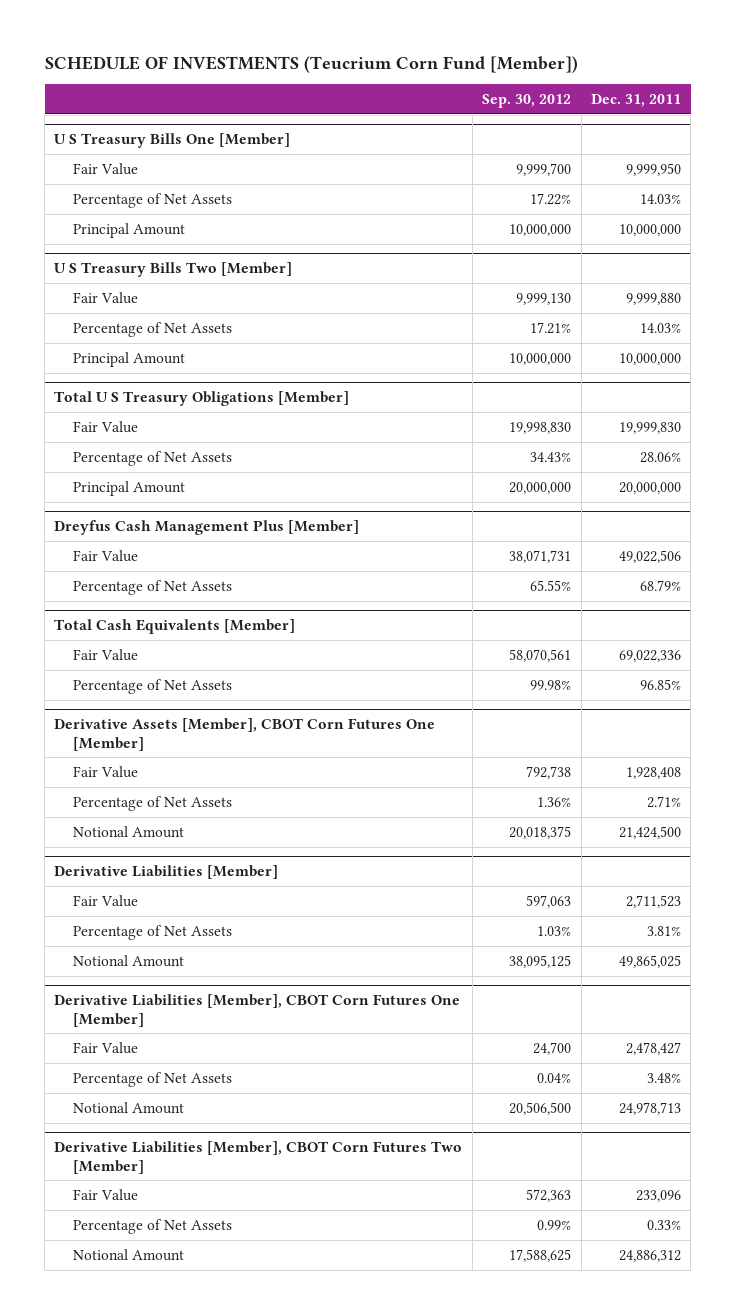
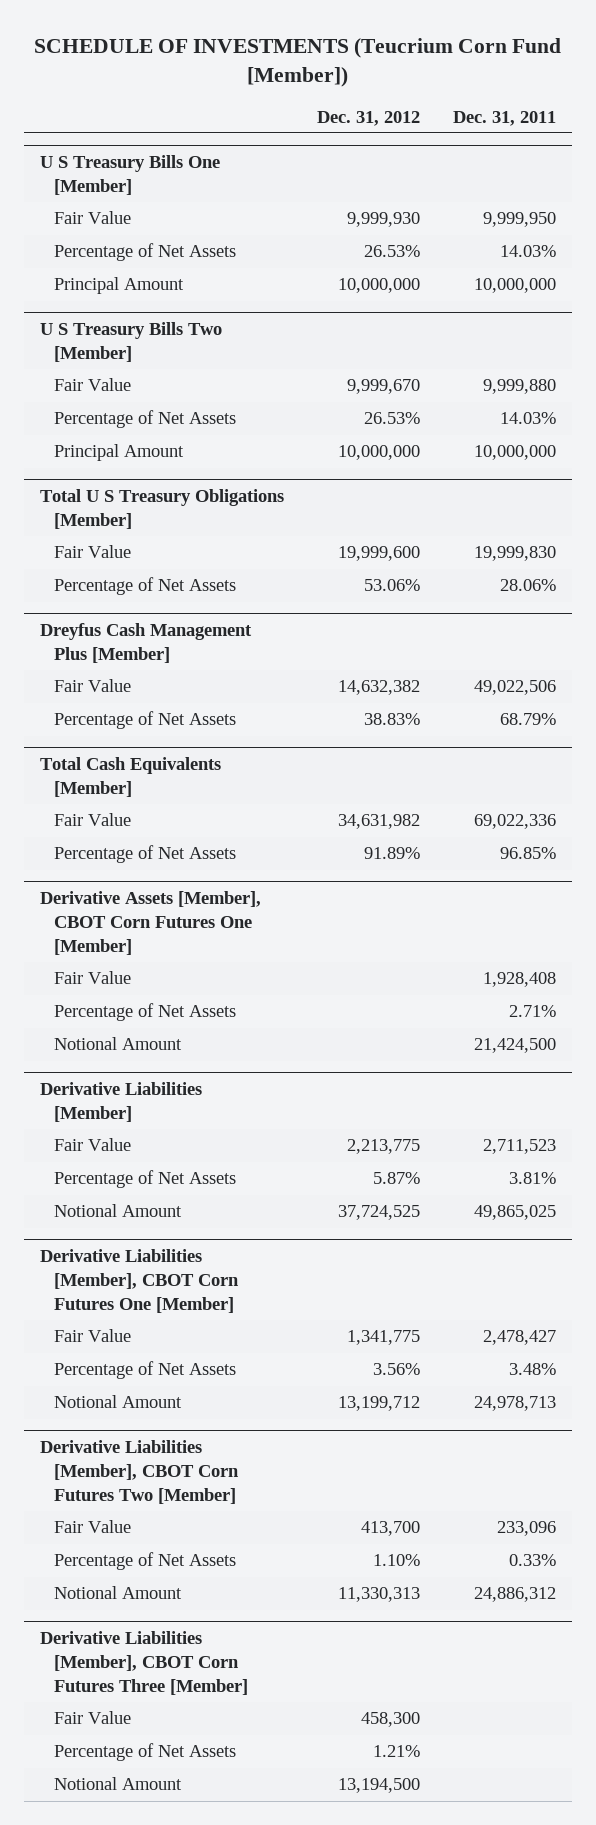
[482,93,572,108] Sep. 30, 2012 -> none
none -> [316,110,420,126] Dec. 31, 2012
[73,480,186,496] Principal Amount -> none
none -> [40,1631,248,1696] Derivative Liabilities [Member], CBOT Corn Futures Three [Member]
none -> [53,1711,131,1725] Fair Value
none -> [53,1743,236,1762] Percentage of Net Assets
none -> [53,1777,182,1791] Notional Amount

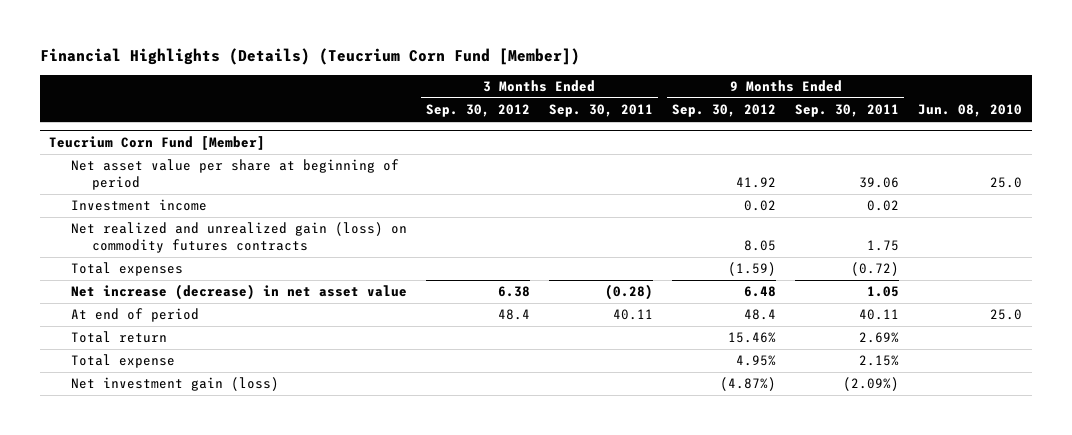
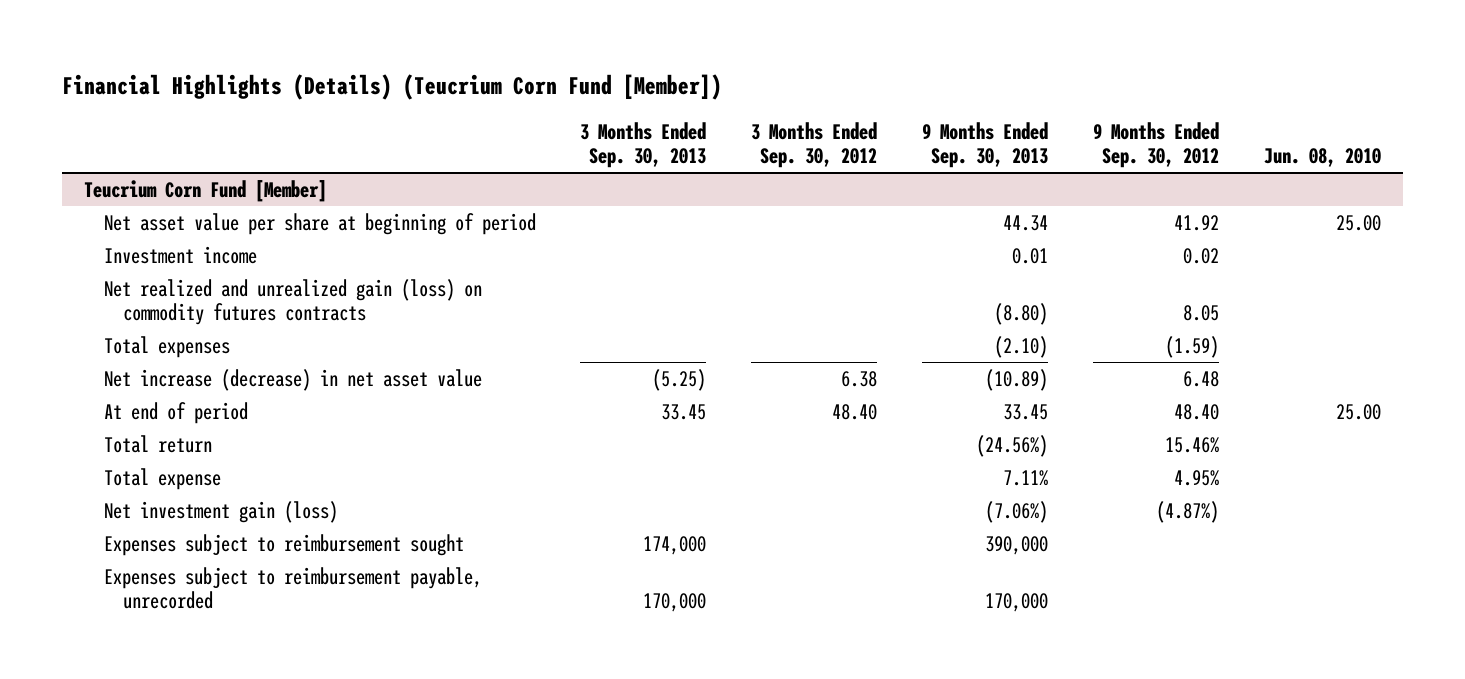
[548,104,653,118] Sep. 30, 2011 -> none
[795,104,900,118] Sep. 30, 2011 -> none
none -> [580,121,707,169] 3 Months Ended Sep. 30, 2013
none -> [922,121,1049,169] 9 Months Ended Sep. 30, 2013
[990,177,1023,189] 25.0 -> [1335,214,1381,231] 25.00
[497,309,530,321] 48.4 -> [832,403,878,420] 48.40
[744,309,777,321] 48.4 -> [1173,403,1219,420] 48.40
[990,309,1023,321] 25.0 -> [1335,403,1381,420] 25.00
none -> [103,533,464,556] Expenses subject to reimbursement sought
none -> [103,566,482,610] Expenses subject to reimbursement payable, unrecorded

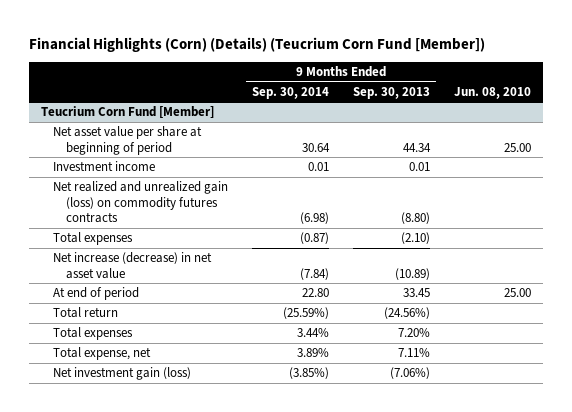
[61,74,722,101] Financial Highlights (Details) (Teucrium Corn Fund [Member]) -> [28,36,485,52] Financial Highlights (Corn) (Details) (Teucrium Corn Fund [Member])
[580,121,707,169] 3 Months Ended Sep. 30, 2013 -> none
[751,121,878,169] 3 Months Ended Sep. 30, 2012 -> none
[1092,121,1219,169] 9 Months Ended Sep. 30, 2012 -> none
none -> [252,86,330,99] Sep. 30, 2014
none -> [53,327,134,341] Total expenses
[103,467,221,490] Total expense -> [53,347,152,361] Total expense, net
[103,533,464,556] Expenses subject to reimbursement sought -> none
[103,566,482,610] Expenses subject to reimbursement payable, unrecorded -> none

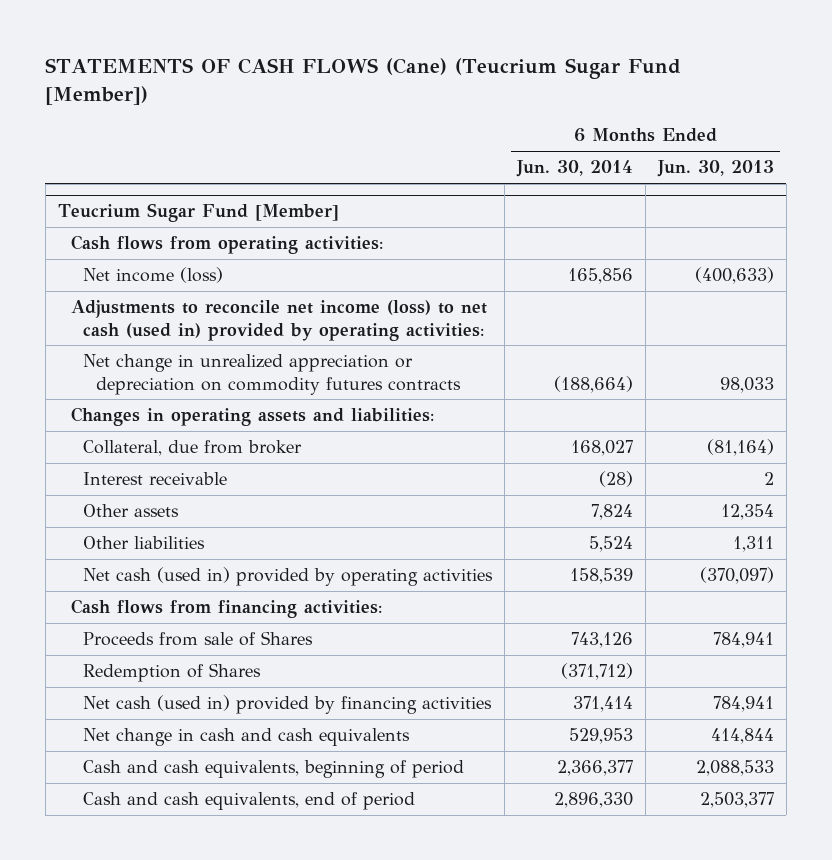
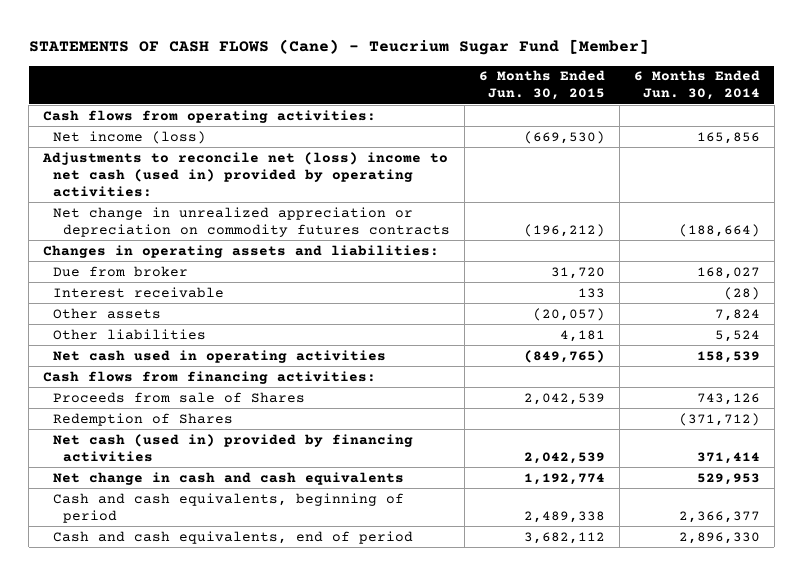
[45,58,682,106] STATEMENTS OF CASH FLOWS (Cane) (Teucrium Sugar Fund [Member]) -> [28,39,649,56] STATEMENTS OF CASH FLOWS (Cane) - Teucrium Sugar Fund [Member]
[656,160,774,178] Jun. 30, 2013 -> none
none -> [479,70,606,101] 6 Months Ended Jun. 30, 2015
[57,203,339,223] Teucrium Sugar Fund [Member] -> none
[70,300,487,341] Adjustments to reconcile net income (loss) to net cash (used in) provided by operating activities: -> [42,151,449,197] Adjustments to reconcile net (loss) income to net cash (used in) provided by operating activities:
[83,440,303,457] Collateral, due from broker -> [53,265,189,277] Due from broker
[83,567,494,587] Net cash (used in) provided by operating activities -> [53,349,387,363] Net cash used in operating activities

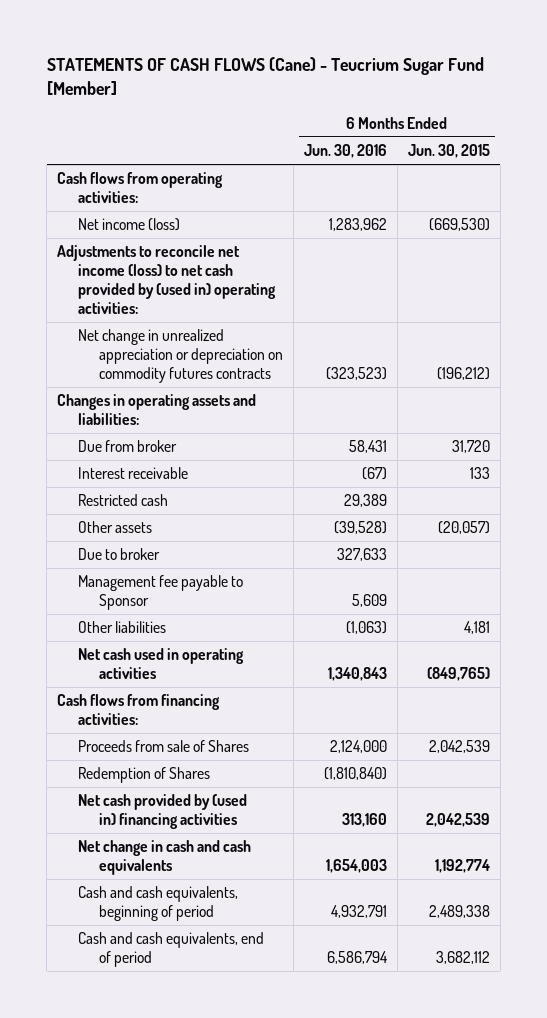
[634,70,761,101] 6 Months Ended Jun. 30, 2014 -> none
none -> [303,144,387,159] Jun. 30, 2016
[42,151,449,197] Adjustments to reconcile net (loss) income to net cash (used in) provided by operating activities: -> [57,245,277,314] Adjustments to reconcile net income (loss) to net cash provided by (used in) operating activities:
none -> [78,494,169,507] Restricted cash
none -> [78,548,161,561] Due to broker
none -> [78,575,244,610] Management fee payable to Sponsor
[53,433,414,462] Net cash (used in) provided by financing activities -> [78,794,248,829] Net cash provided by (used in) financing activities

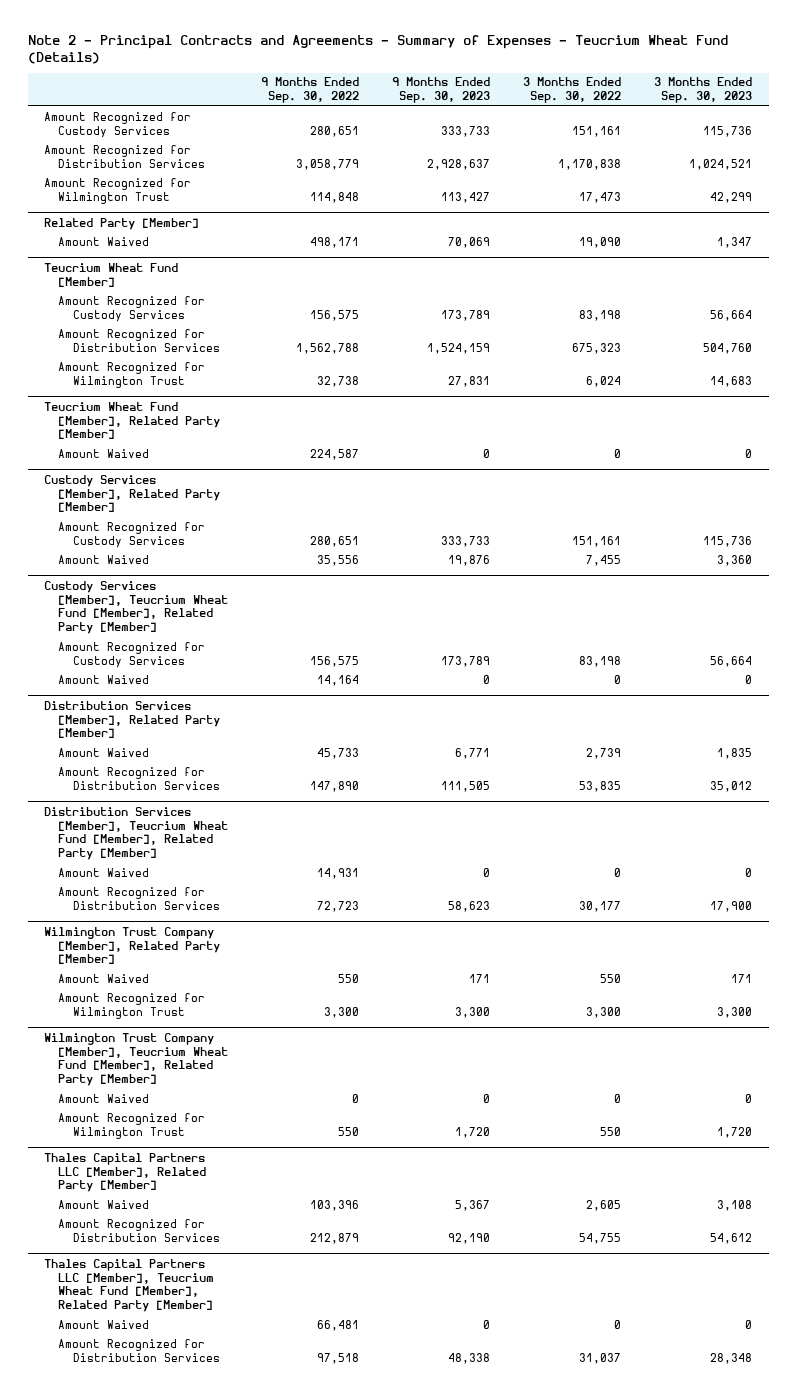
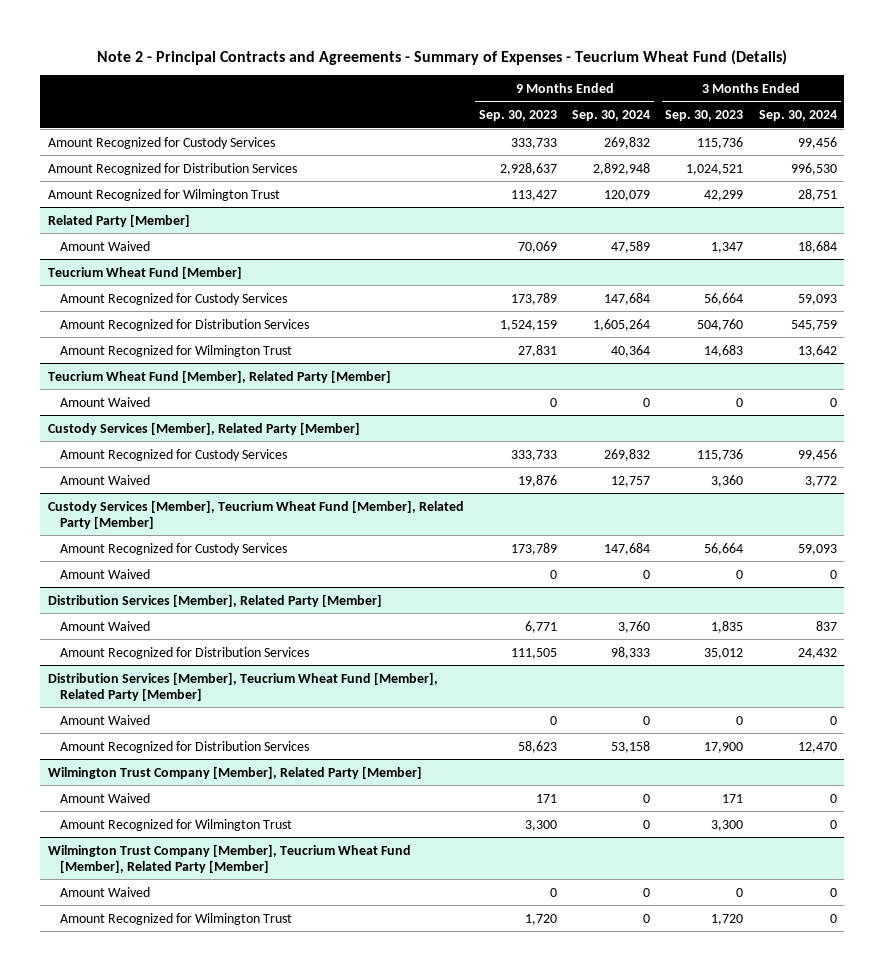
[261,77,360,104] 9 Months Ended Sep. 30, 2022 -> none
[523,77,622,104] 3 Months Ended Sep. 30, 2022 -> none
none -> [572,110,651,122] Sep. 30, 2024
none -> [758,110,837,122] Sep. 30, 2024
[43,1152,207,1193] Thales Capital Partners LLC [Member], Related Party [Member] -> none
[58,1199,150,1209] Amount Waived -> none
[58,1218,220,1242] Amount Recognized for Distribution Services -> none
[43,1258,215,1313] Thales Capital Partners LLC [Member], Teucrium Wheat Fund [Member], Related Party [Member] -> none
[58,1319,150,1329] Amount Waived -> none
[58,1338,220,1362] Amount Recognized for Distribution Services -> none

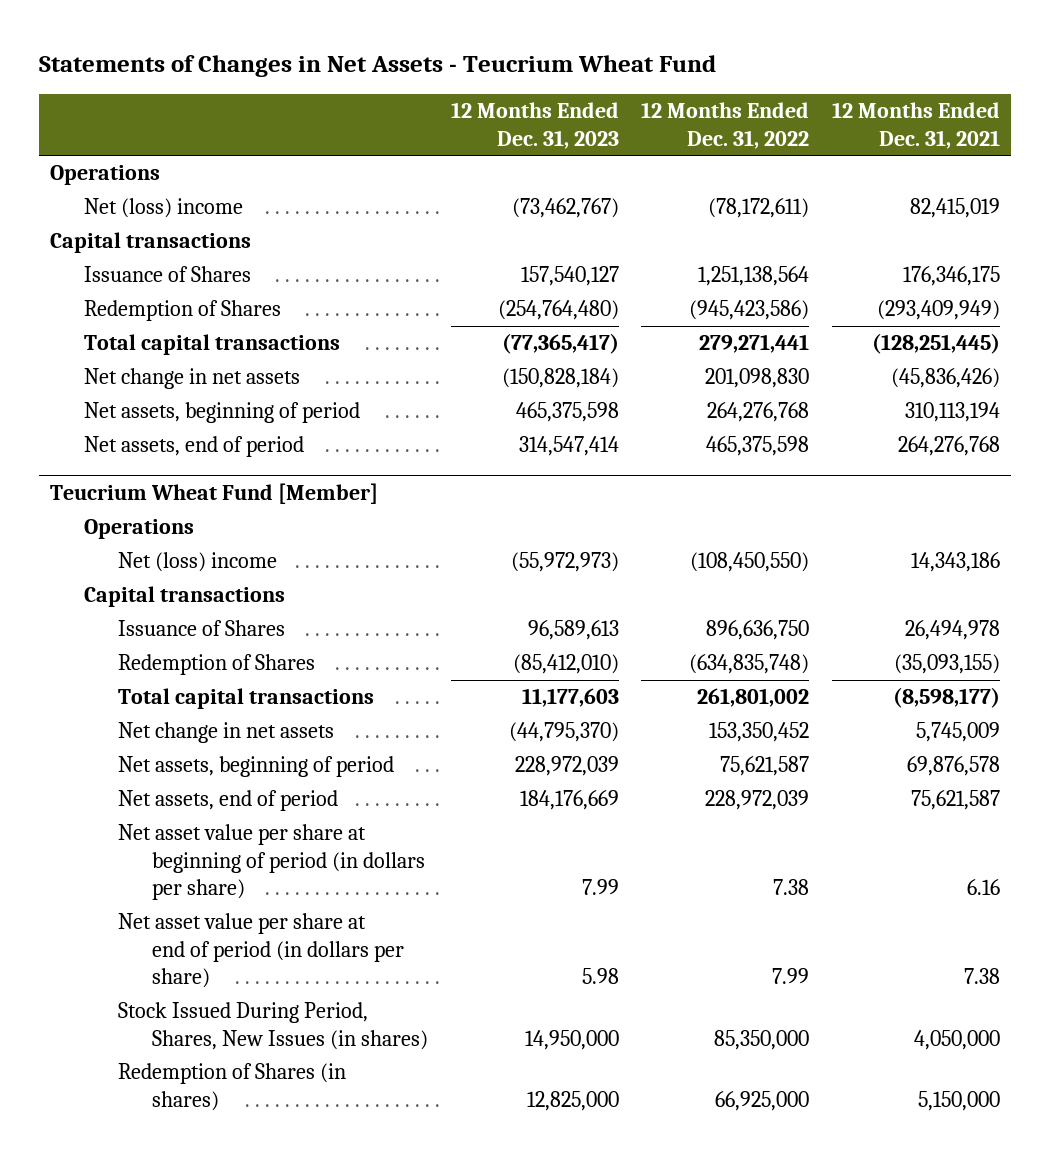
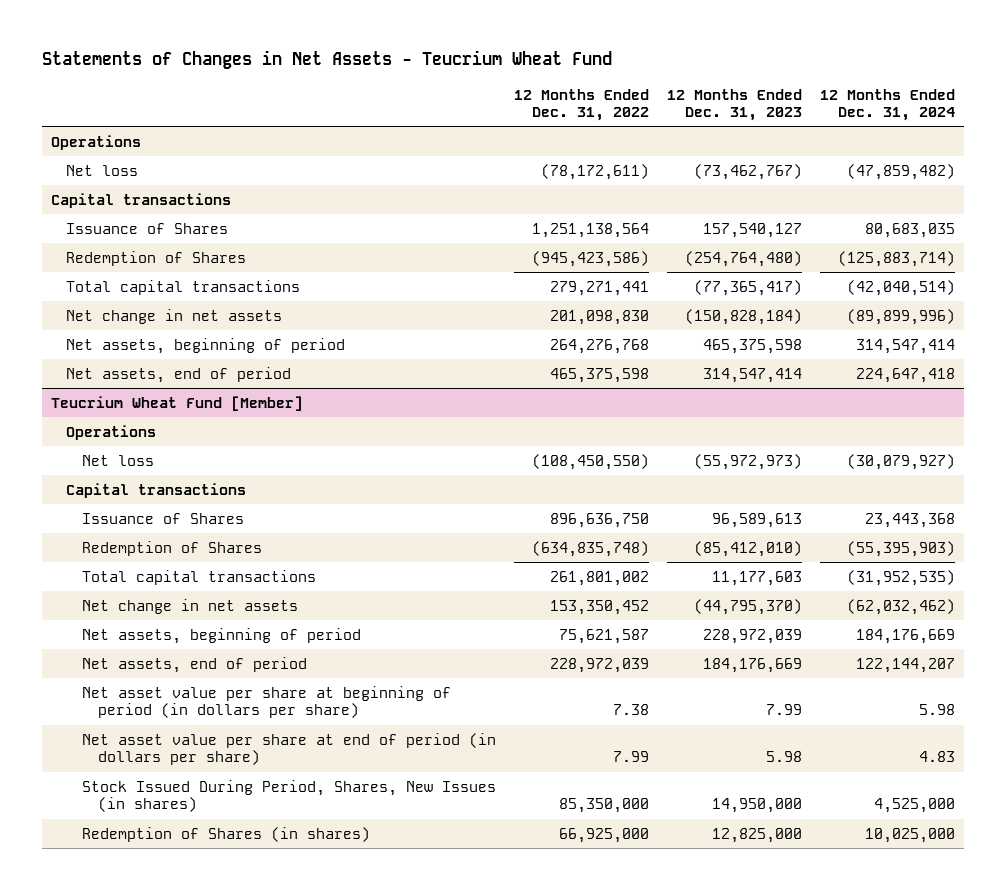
[831,102,1000,149] 12 Months Ended Dec. 31, 2021 -> none
none -> [819,88,955,122] 12 Months Ended Dec. 31, 2024
[84,198,244,219] Net (loss) income -> [66,164,139,176] Net loss
[118,552,278,573] Net (loss) income -> [82,454,155,466] Net loss

